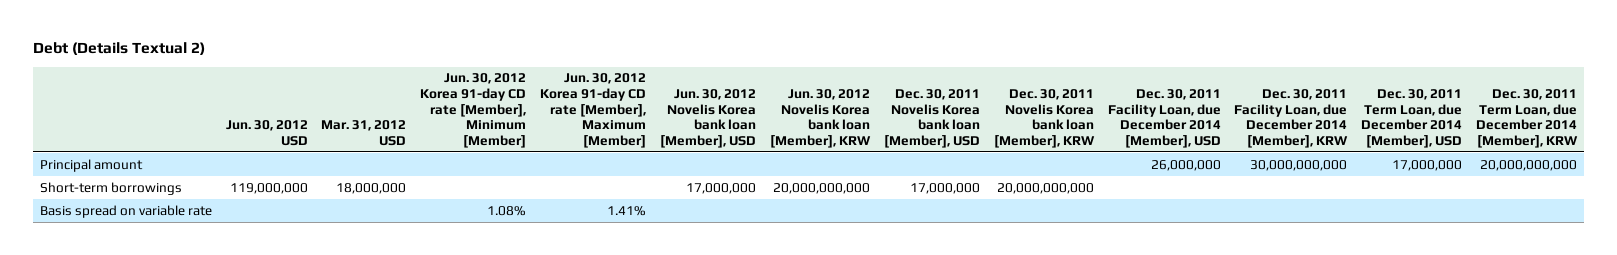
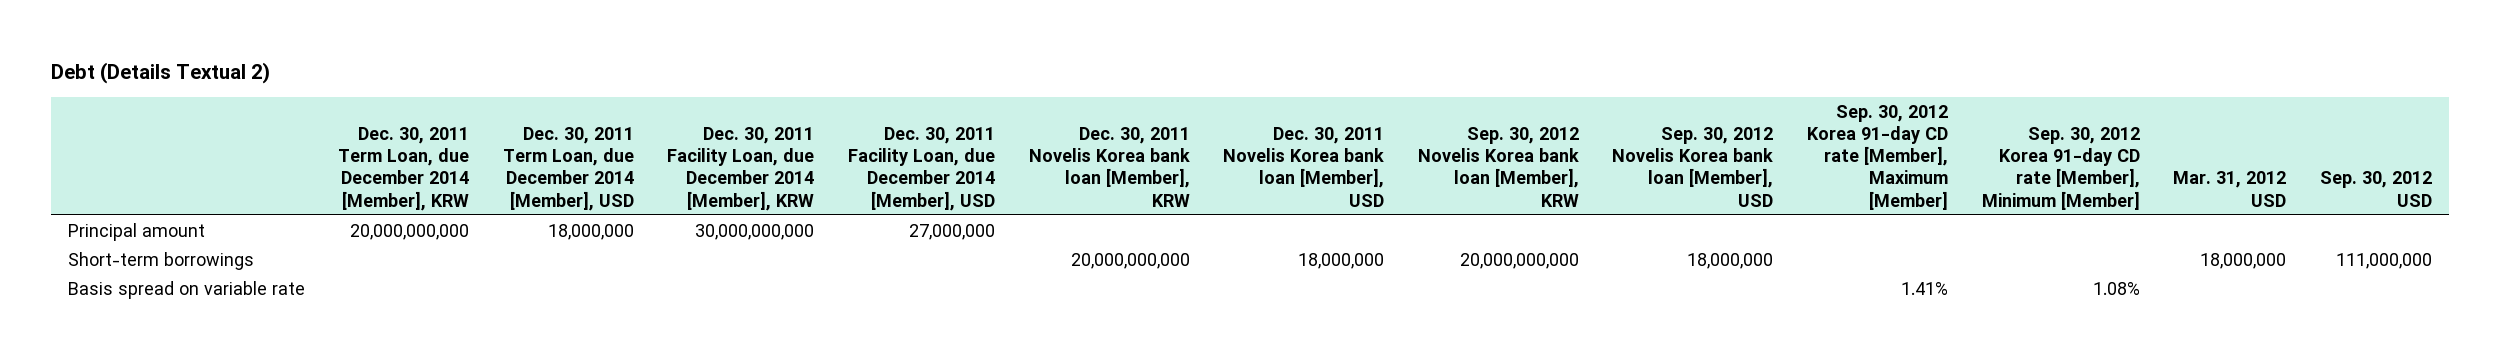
[225,120,308,146] Jun. 30, 2012 USD -> none
[420,73,527,148] Jun. 30, 2012 Korea 91-day CD rate [Member], Minimum [Member] -> none
[540,73,647,148] Jun. 30, 2012 Korea 91-day CD rate [Member], Maximum [Member] -> none
[660,89,757,148] Jun. 30, 2012 Novelis Korea bank loan [Member], USD -> none
[769,89,871,148] Jun. 30, 2012 Novelis Korea bank loan [Member], KRW -> none
none -> [1417,126,1579,207] Sep. 30, 2012 Novelis Korea bank loan [Member], KRW
none -> [1612,126,1774,207] Sep. 30, 2012 Novelis Korea bank loan [Member], USD
none -> [1807,104,1949,210] Sep. 30, 2012 Korea 91-day CD rate [Member], Maximum [Member]
none -> [1981,126,2140,210] Sep. 30, 2012 Korea 91-day CD rate [Member], Minimum [Member]
none -> [2319,171,2432,207] Sep. 30, 2012 USD
[1150,159,1221,171] 26,000,000 -> [908,223,995,240] 27,000,000
[1392,159,1463,171] 17,000,000 -> [547,223,634,240] 18,000,000
[909,182,980,194] 17,000,000 -> [1298,252,1385,269] 18,000,000

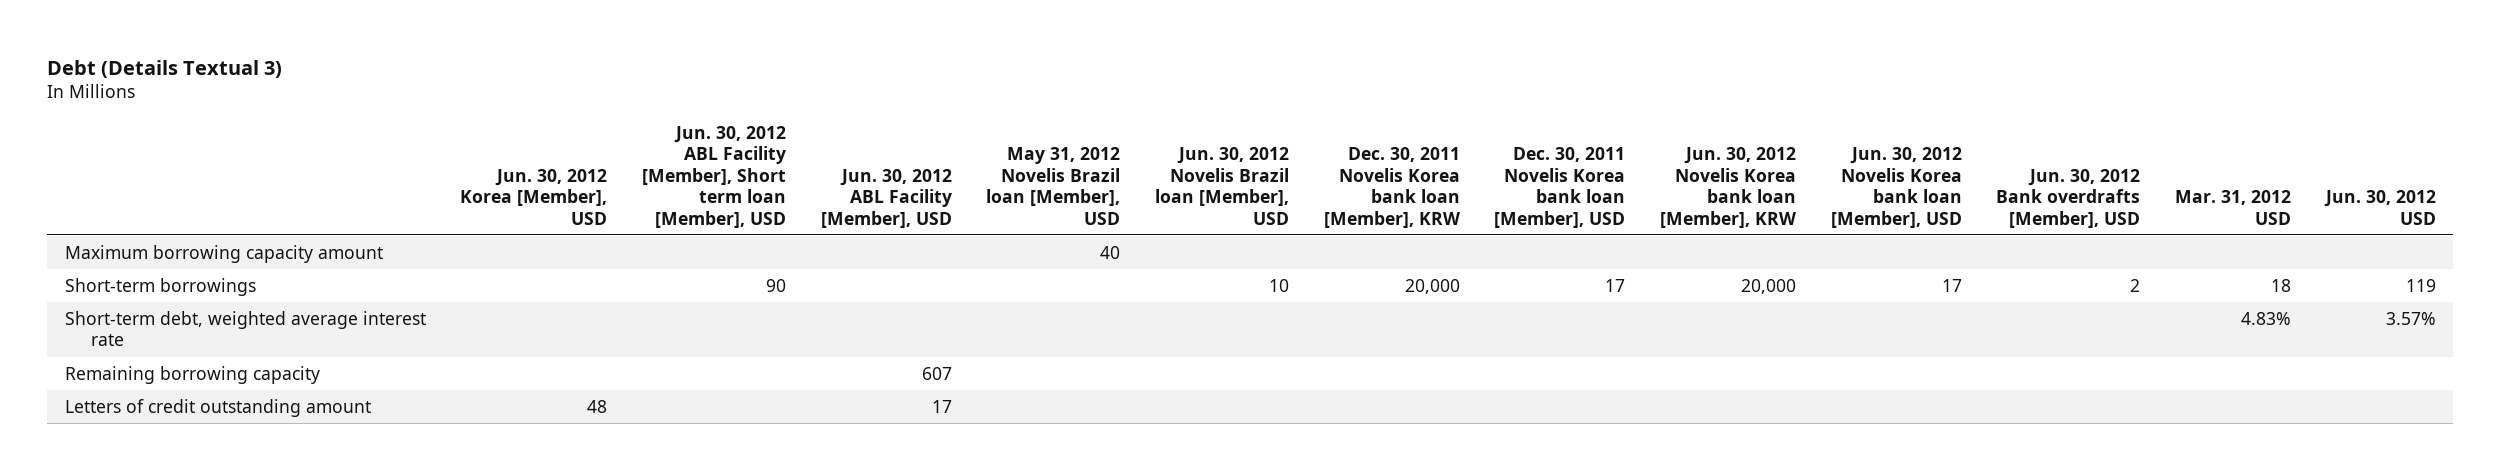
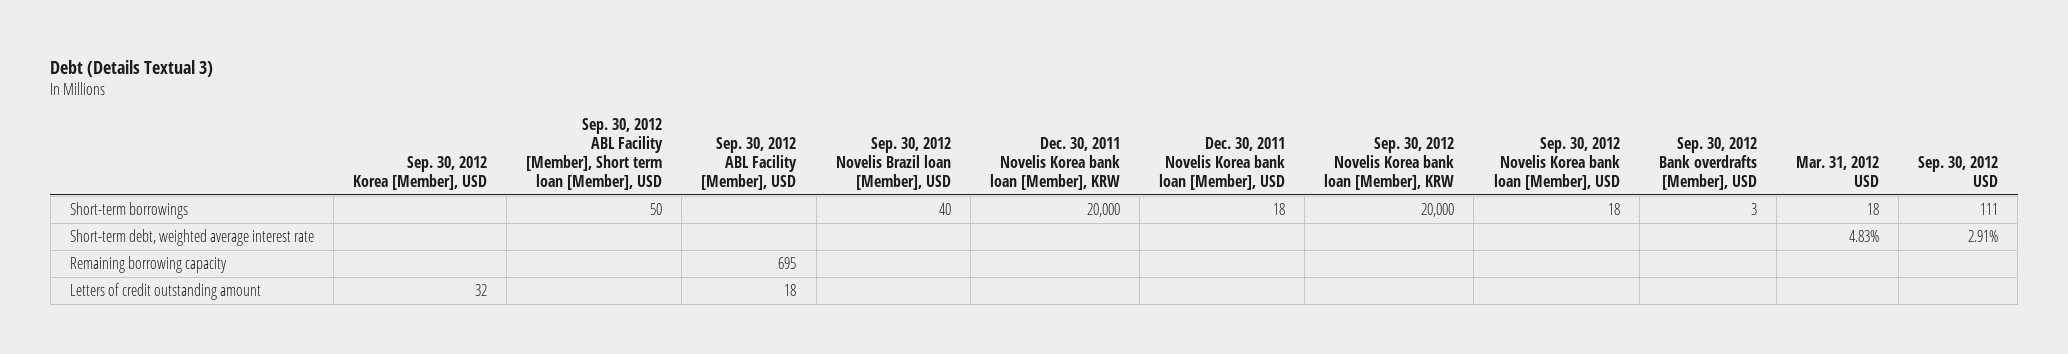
[460,168,608,225] Jun. 30, 2012 Korea [Member], USD -> none
[642,125,787,228] Jun. 30, 2012 ABL Facility [Member], Short term loan [Member], USD -> none
[820,168,952,228] Jun. 30, 2012 ABL Facility [Member], USD -> none
[986,147,1121,225] May 31, 2012 Novelis Brazil loan [Member], USD -> none
[1155,147,1290,225] Jun. 30, 2012 Novelis Brazil loan [Member], USD -> none
[1660,147,1797,228] Jun. 30, 2012 Novelis Korea bank loan [Member], KRW -> none
[1830,147,1962,228] Jun. 30, 2012 Novelis Korea bank loan [Member], USD -> none
[1996,168,2141,228] Jun. 30, 2012 Bank overdrafts [Member], USD -> none
[2323,190,2436,225] Jun. 30, 2012 USD -> none
none -> [353,155,488,190] Sep. 30, 2012 Korea [Member], USD
none -> [526,117,664,190] Sep. 30, 2012 ABL Facility [Member], Short term loan [Member], USD
none -> [701,136,798,190] Sep. 30, 2012 ABL Facility [Member], USD
none -> [835,136,951,190] Sep. 30, 2012 Novelis Brazil loan [Member], USD
none -> [1324,136,1455,190] Sep. 30, 2012 Novelis Korea bank loan [Member], KRW
none -> [1493,136,1620,190] Sep. 30, 2012 Novelis Korea bank loan [Member], USD
none -> [1658,136,1757,190] Sep. 30, 2012 Bank overdrafts [Member], USD
none -> [1918,155,1999,187] Sep. 30, 2012 USD
[64,244,383,263] Maximum borrowing capacity amount -> none
[1605,278,1626,292] 17 -> [1273,203,1286,216] 18

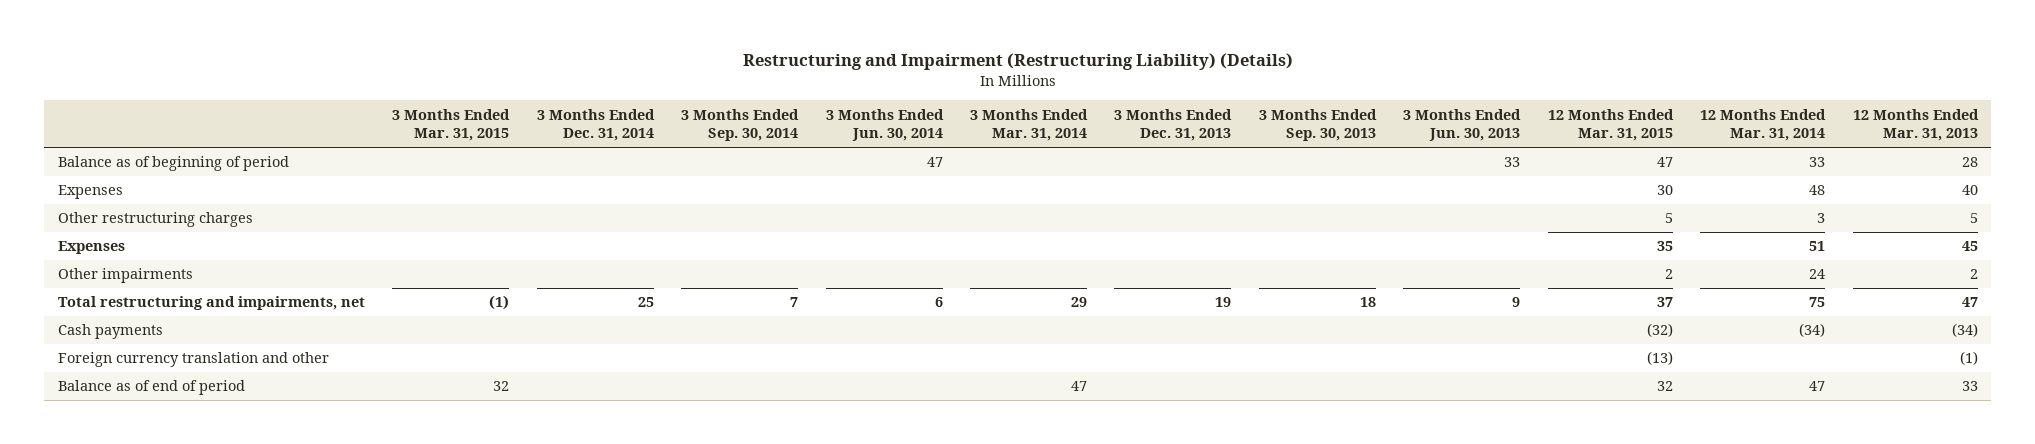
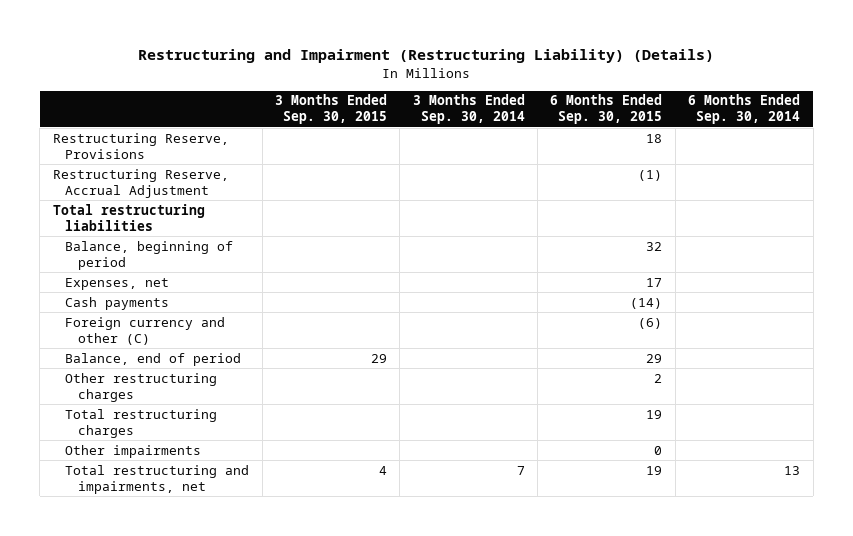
[392,108,511,142] 3 Months Ended Mar. 31, 2015 -> none
[536,108,655,142] 3 Months Ended Dec. 31, 2014 -> none
[825,108,944,142] 3 Months Ended Jun. 30, 2014 -> none
[969,108,1088,142] 3 Months Ended Mar. 31, 2014 -> none
[1114,108,1233,142] 3 Months Ended Dec. 31, 2013 -> none
[1258,108,1377,142] 3 Months Ended Sep. 30, 2013 -> none
[1403,108,1522,142] 3 Months Ended Jun. 30, 2013 -> none
[1547,108,1674,142] 12 Months Ended Mar. 31, 2015 -> none
[1700,108,1827,142] 12 Months Ended Mar. 31, 2014 -> none
[1852,108,1979,142] 12 Months Ended Mar. 31, 2013 -> none
none -> [275,94,388,125] 3 Months Ended Sep. 30, 2015
none -> [550,94,663,125] 6 Months Ended Sep. 30, 2015
none -> [688,94,801,125] 6 Months Ended Sep. 30, 2014
none -> [52,132,229,159] Restructuring Reserve, Provisions
none -> [52,168,229,198] Restructuring Reserve, Accrual Adjustment
none -> [52,203,205,231] Total restructuring liabilities
[57,156,289,172] Balance as of beginning of period -> [65,240,234,270] Balance, beginning of period
[57,185,123,200] Expenses -> [65,277,170,290] Expenses, net
[57,324,163,340] Cash payments -> [65,296,170,310] Cash payments
none -> [65,316,226,345] Foreign currency and other (C)
none -> [65,352,242,366] Balance, end of period
[57,241,125,255] Expenses -> [65,408,218,438] Total restructuring charges
[57,352,329,368] Foreign currency translation and other -> none
[57,380,245,396] Balance as of end of period -> none

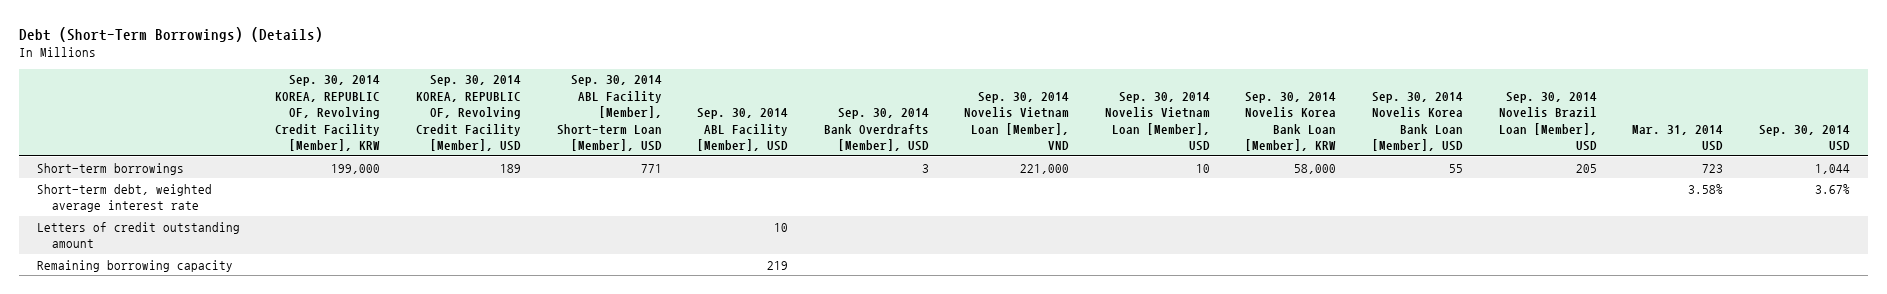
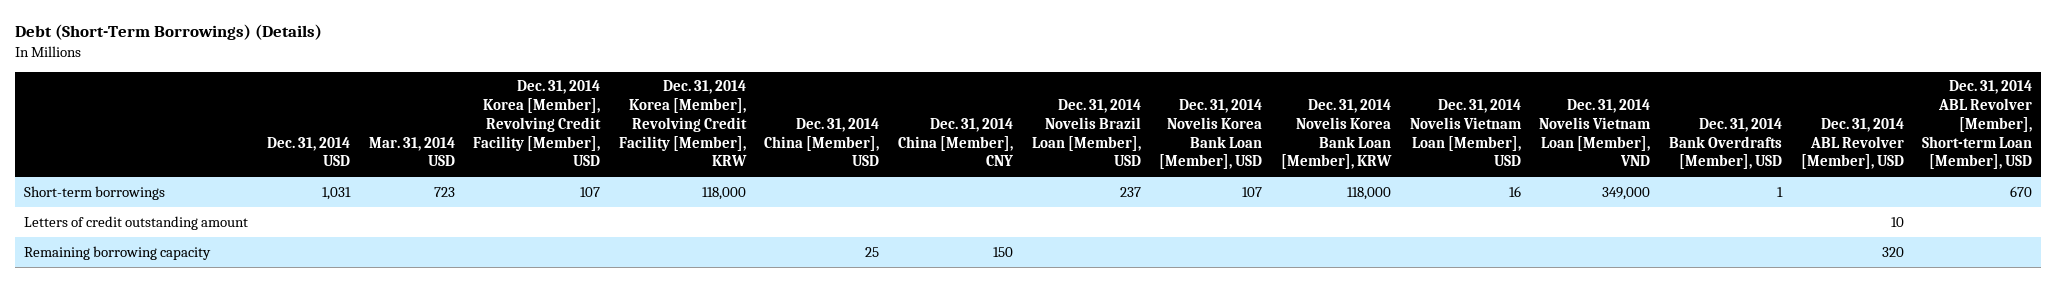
[275,75,381,152] Sep. 30, 2014 KOREA, REPUBLIC OF, Revolving Credit Facility [Member], KRW -> none
[415,75,521,152] Sep. 30, 2014 KOREA, REPUBLIC OF, Revolving Credit Facility [Member], USD -> none
[556,75,662,152] Sep. 30, 2014 ABL Facility [Member], Short-term Loan [Member], USD -> none
[697,108,789,152] Sep. 30, 2014 ABL Facility [Member], USD -> none
[823,108,929,152] Sep. 30, 2014 Bank Overdrafts [Member], USD -> none
[964,91,1070,151] Sep. 30, 2014 Novelis Vietnam Loan [Member], VND -> none
[1104,91,1210,152] Sep. 30, 2014 Novelis Vietnam Loan [Member], USD -> none
[1245,91,1337,152] Sep. 30, 2014 Novelis Korea Bank Loan [Member], KRW -> none
[1372,91,1464,152] Sep. 30, 2014 Novelis Korea Bank Loan [Member], USD -> none
[1498,91,1597,152] Sep. 30, 2014 Novelis Brazil Loan [Member], USD -> none
[1758,124,1850,152] Sep. 30, 2014 USD -> none
none -> [266,136,350,167] Dec. 31, 2014 USD
none -> [473,80,602,167] Dec. 31, 2014 Korea [Member], Revolving Credit Facility [Member], USD
none -> [618,80,747,167] Dec. 31, 2014 Korea [Member], Revolving Credit Facility [Member], KRW
none -> [764,117,880,167] Dec. 31, 2014 China [Member], USD
none -> [898,117,1014,167] Dec. 31, 2014 China [Member], CNY
none -> [1031,99,1141,167] Dec. 31, 2014 Novelis Brazil Loan [Member], USD
none -> [1159,99,1263,170] Dec. 31, 2014 Novelis Korea Bank Loan [Member], USD
none -> [1280,99,1392,170] Dec. 31, 2014 Novelis Korea Bank Loan [Member], KRW
none -> [1409,99,1522,167] Dec. 31, 2014 Novelis Vietnam Loan [Member], USD
none -> [1539,99,1652,167] Dec. 31, 2014 Novelis Vietnam Loan [Member], VND
none -> [1668,117,1782,170] Dec. 31, 2014 Bank Overdrafts [Member], USD
none -> [1800,117,1904,170] Dec. 31, 2014 ABL Revolver [Member], USD
none -> [1922,80,2033,170] Dec. 31, 2014 ABL Revolver [Member], Short-term Loan [Member], USD
[36,183,212,213] Short-term debt, weighted average interest rate -> none

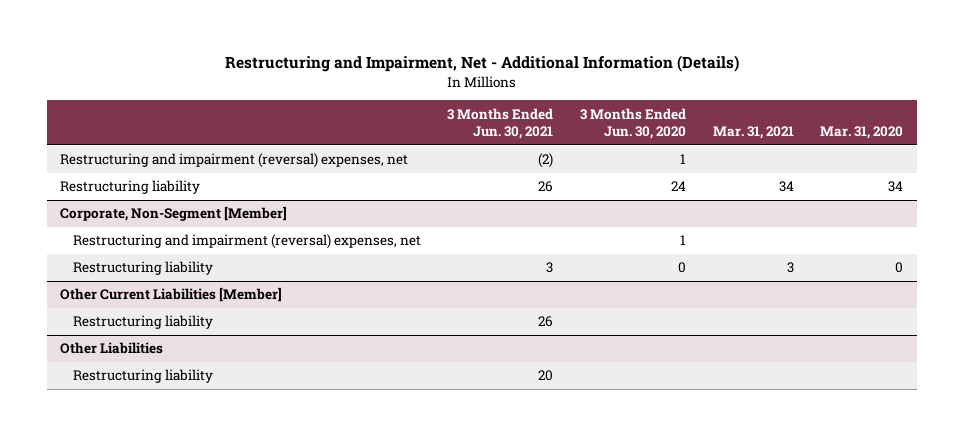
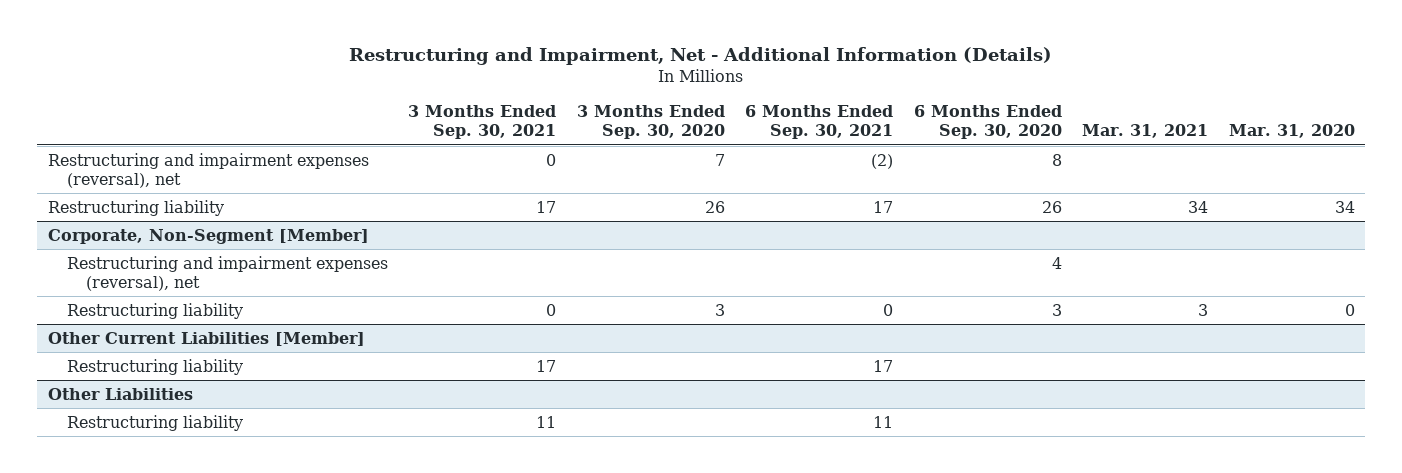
[447,107,554,140] 3 Months Ended Jun. 30, 2021 -> none
[579,107,686,140] 3 Months Ended Jun. 30, 2020 -> none
none -> [408,105,557,140] 3 Months Ended Sep. 30, 2021
none -> [576,105,725,140] 3 Months Ended Sep. 30, 2020
none -> [745,105,894,140] 6 Months Ended Sep. 30, 2021
none -> [913,105,1062,140] 6 Months Ended Sep. 30, 2020
[60,153,409,169] Restructuring and impairment (reversal) expenses, net -> [47,152,369,188] Restructuring and impairment expenses (reversal), net
[72,234,421,250] Restructuring and impairment (reversal) expenses, net -> [66,255,388,291] Restructuring and impairment expenses (reversal), net

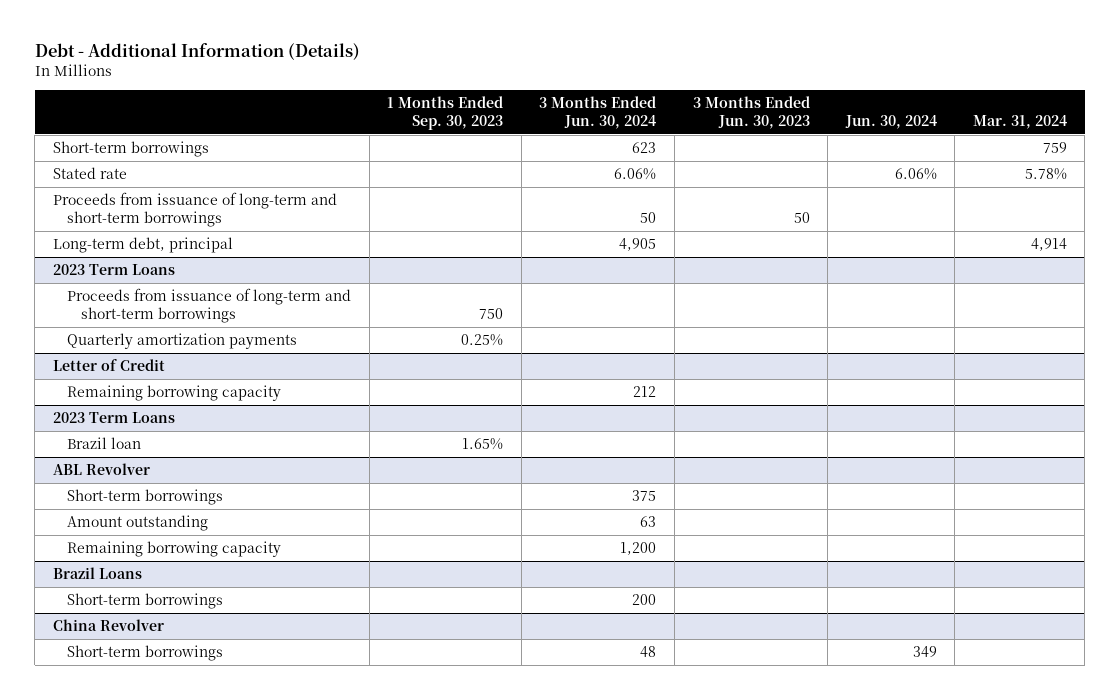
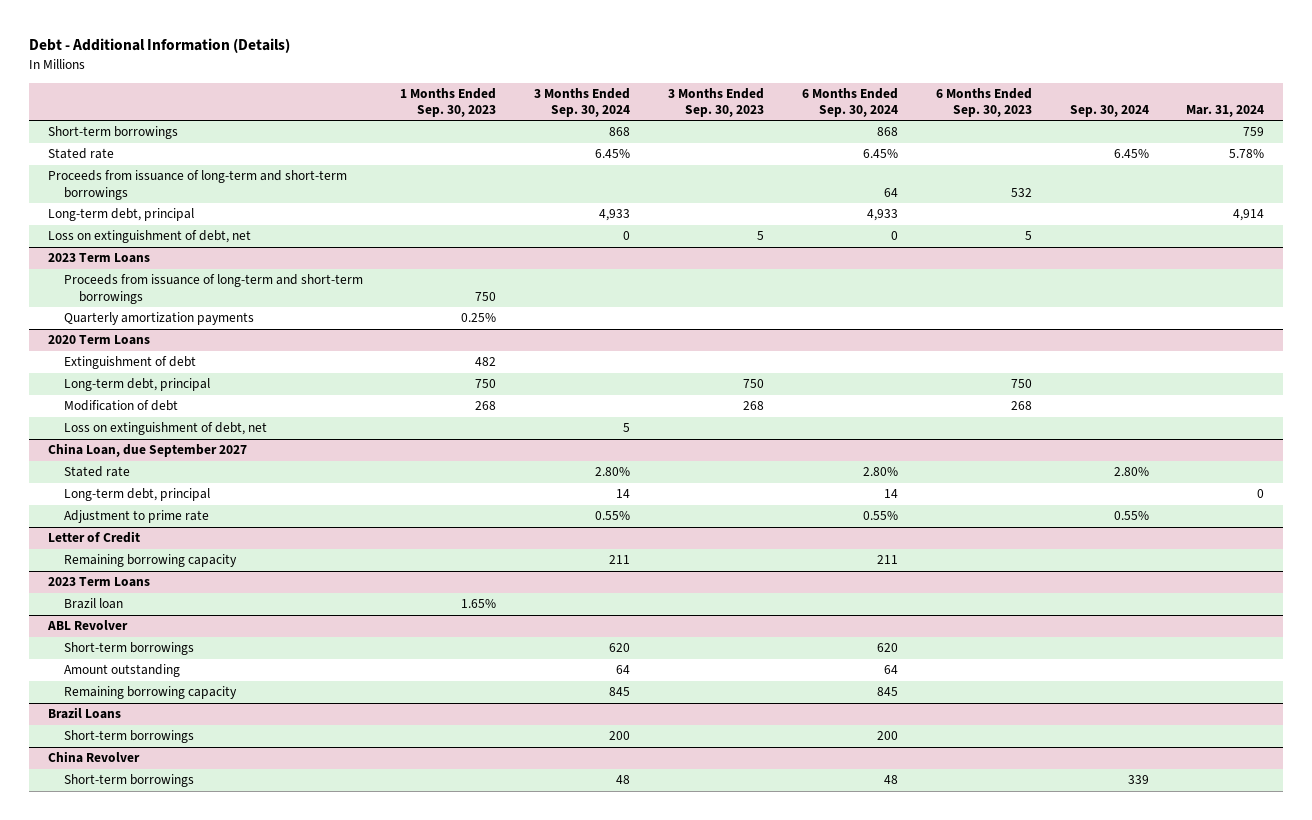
[539,96,657,129] 3 Months Ended Jun. 30, 2024 -> none
[692,96,810,129] 3 Months Ended Jun. 30, 2023 -> none
[844,114,937,129] Jun. 30, 2024 -> none
none -> [534,87,631,118] 3 Months Ended Sep. 30, 2024
none -> [668,87,765,118] 3 Months Ended Sep. 30, 2023
none -> [801,87,898,118] 6 Months Ended Sep. 30, 2024
none -> [935,87,1032,118] 6 Months Ended Sep. 30, 2023
none -> [1069,105,1149,118] Sep. 30, 2024
none -> [48,230,252,244] Loss on extinguishment of debt, net
none -> [48,335,151,346] 2020 Term Loans
none -> [63,356,196,370] Extinguishment of debt
none -> [63,378,210,392] Long-term debt, principal
none -> [63,400,178,412] Modification of debt
none -> [63,422,267,436] Loss on extinguishment of debt, net
none -> [48,443,248,458] China Loan, due September 2027
none -> [63,466,130,478] Stated rate
none -> [63,488,210,502] Long-term debt, principal
none -> [63,510,209,524] Adjustment to prime rate

